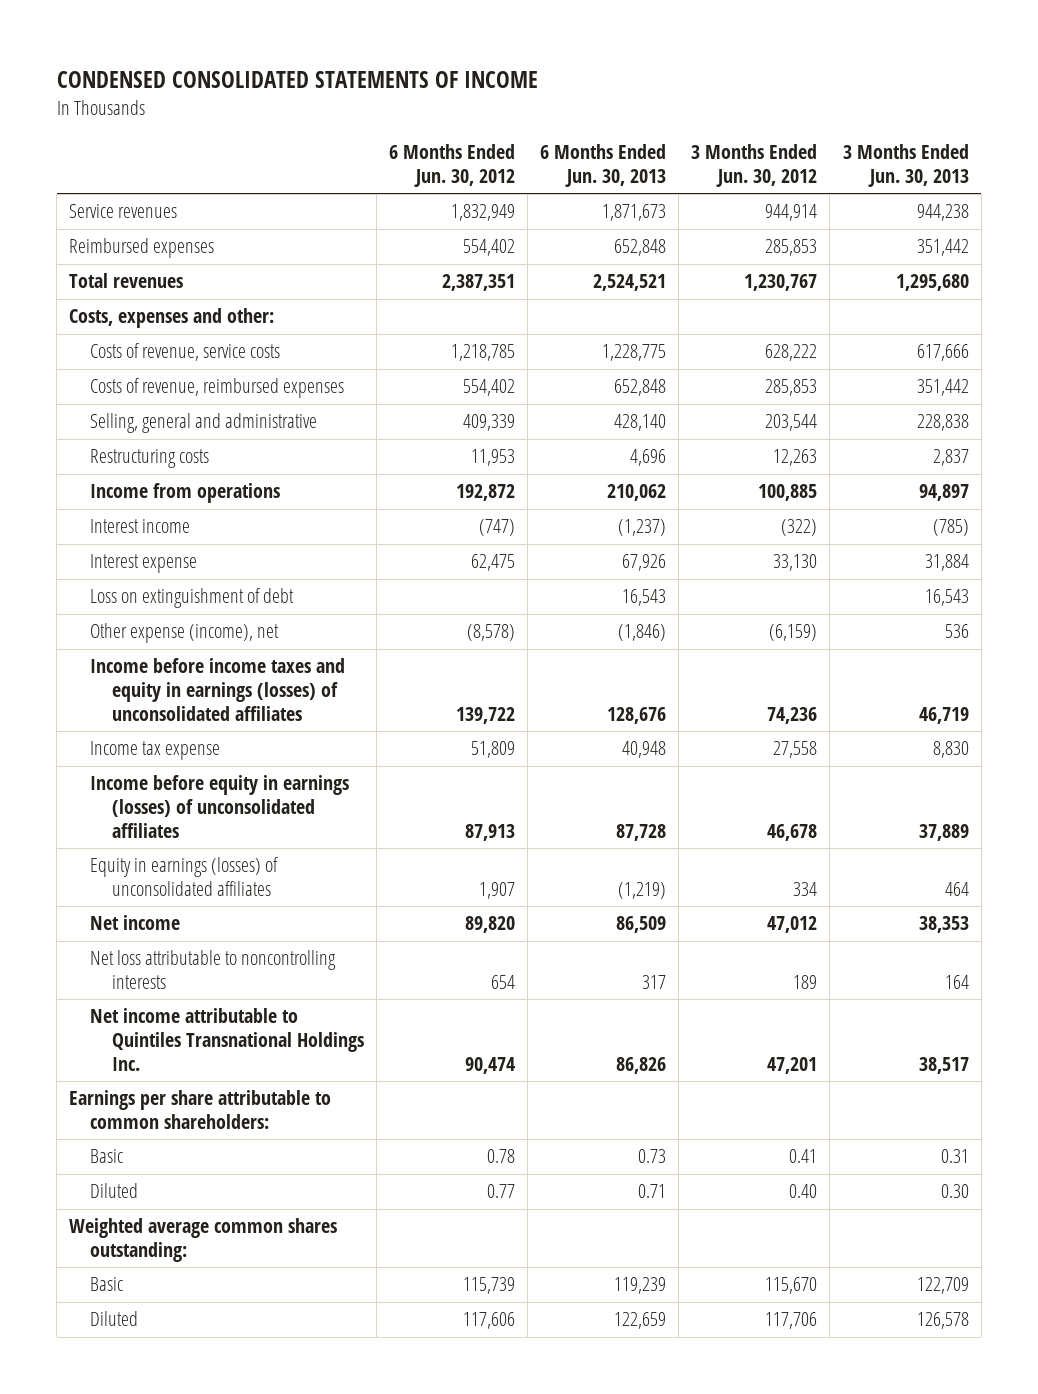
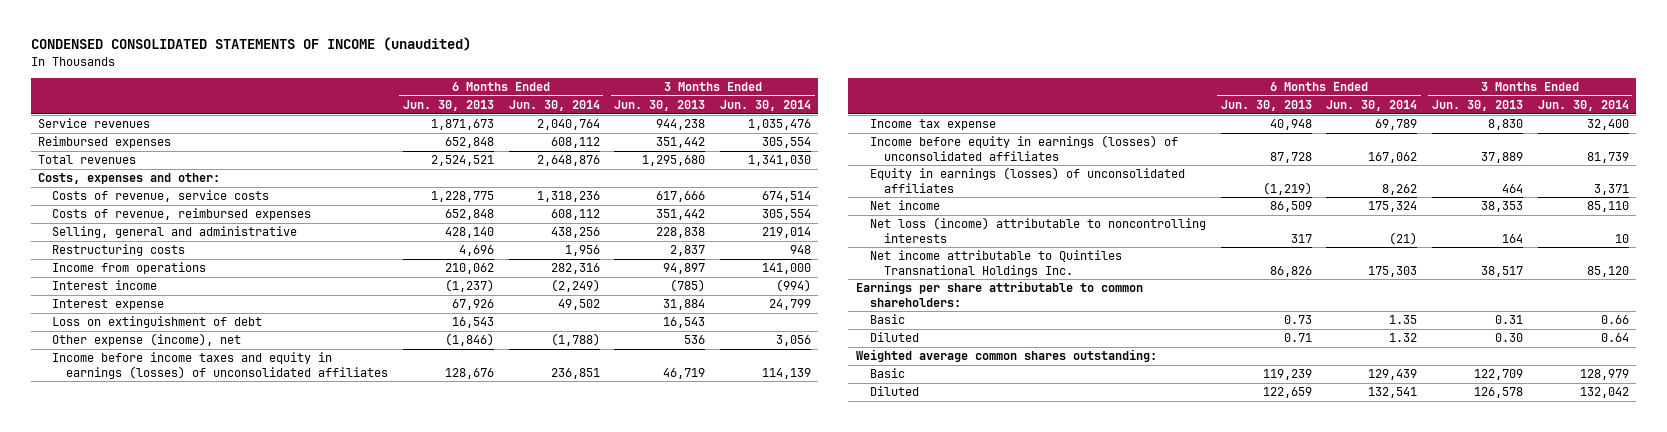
[56,70,538,88] CONDENSED CONSOLIDATED STATEMENTS OF INCOME -> [30,37,471,52] CONDENSED CONSOLIDATED STATEMENTS OF INCOME (unaudited)
[388,144,515,187] 6 Months Ended Jun. 30, 2012 -> none
[691,144,818,187] 3 Months Ended Jun. 30, 2012 -> none
none -> [508,100,600,112] Jun. 30, 2014
none -> [719,100,811,112] Jun. 30, 2014
[90,950,337,990] Net loss attributable to noncontrolling interests -> [869,217,1206,243] Net loss (income) attributable to noncontrolling interests

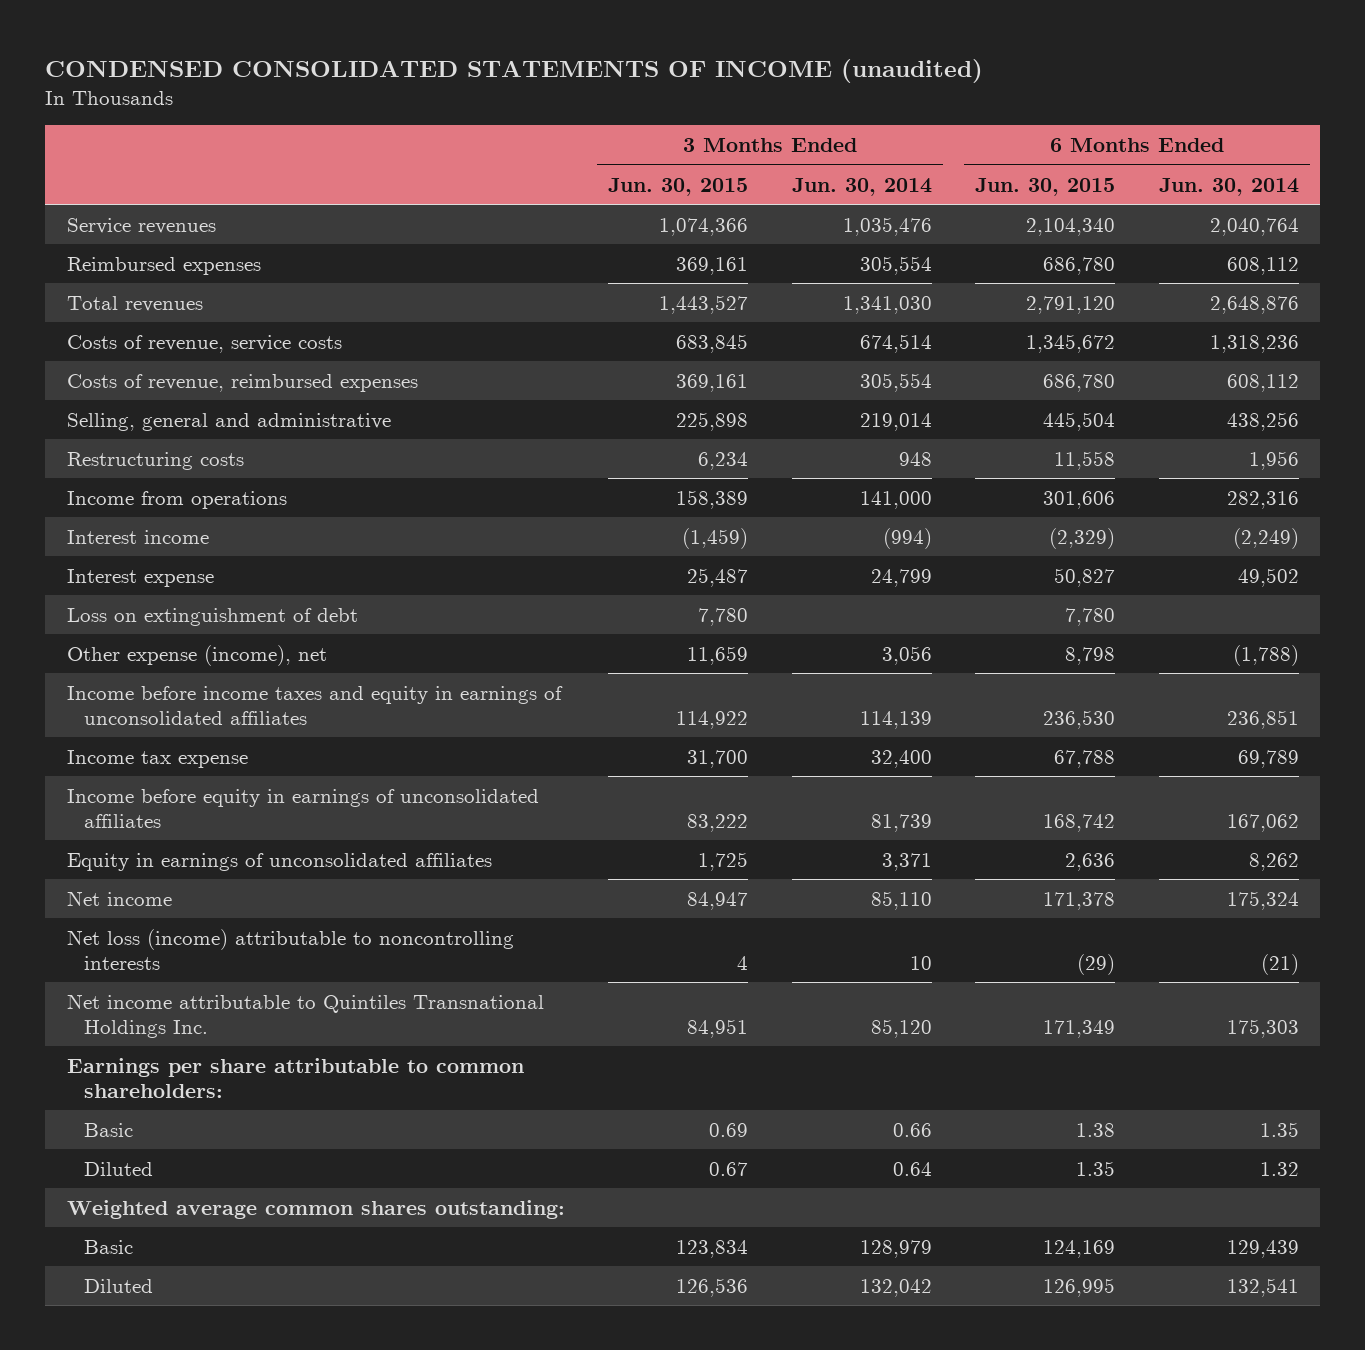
[402,100,494,112] Jun. 30, 2013 -> none
[614,100,706,112] Jun. 30, 2013 -> none
none -> [608,177,749,196] Jun. 30, 2015
none -> [975,177,1116,196] Jun. 30, 2015
[37,173,220,185] Costs, expenses and other: -> none
[52,352,389,379] Income before income taxes and equity in earnings (losses) of unconsolidated affiliates -> [66,685,563,725] Income before income taxes and equity in earnings of unconsolidated affiliates
[869,135,1178,161] Income before equity in earnings (losses) of unconsolidated affiliates -> [66,788,539,828] Income before equity in earnings of unconsolidated affiliates
[869,167,1185,193] Equity in earnings (losses) of unconsolidated affiliates -> [66,852,492,871] Equity in earnings of unconsolidated affiliates

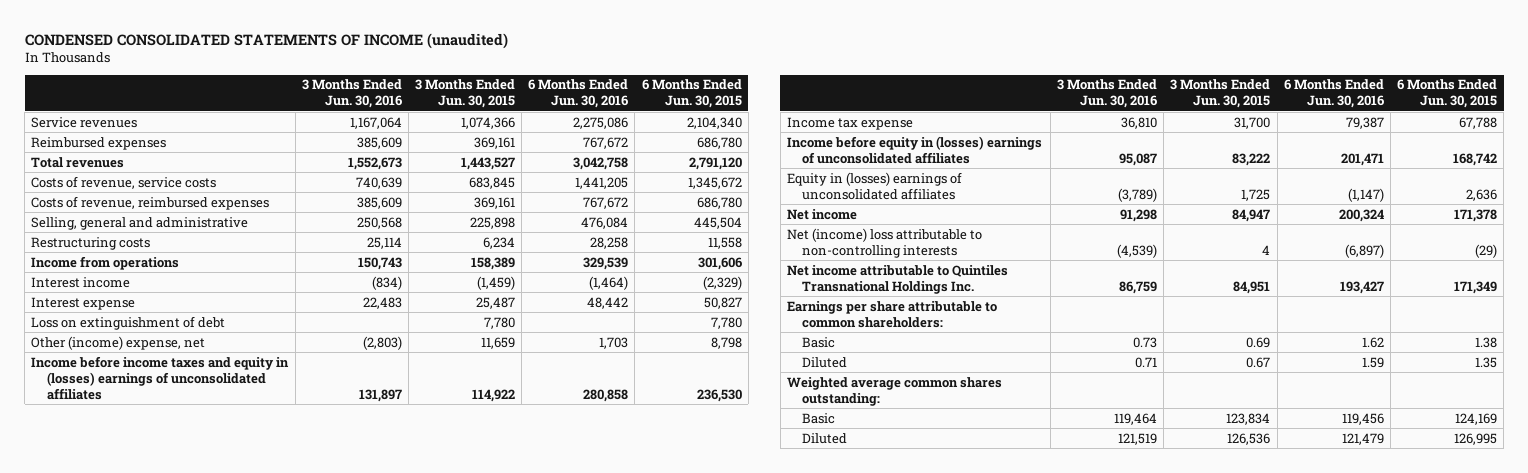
[791,177,932,196] Jun. 30, 2014 -> none
[1158,177,1299,196] Jun. 30, 2014 -> none
none -> [301,79,402,109] 3 Months Ended Jun. 30, 2016
none -> [528,79,629,109] 6 Months Ended Jun. 30, 2016
[66,644,327,666] Other expense (income), net -> [31,335,206,350] Other (income) expense, net
[66,685,563,725] Income before income taxes and equity in earnings of unconsolidated affiliates -> [31,355,290,400] Income before income taxes and equity in (losses) earnings of unconsolidated affiliates
[66,788,539,828] Income before equity in earnings of unconsolidated affiliates -> [786,135,1042,164] Income before equity in (losses) earnings of unconsolidated affiliates
[66,852,492,871] Equity in earnings of unconsolidated affiliates -> [786,171,962,200] Equity in (losses) earnings of unconsolidated affiliates
[66,928,514,970] Net loss (income) attributable to noncontrolling interests -> [786,227,982,258] Net (income) loss attributable to non-controlling interests

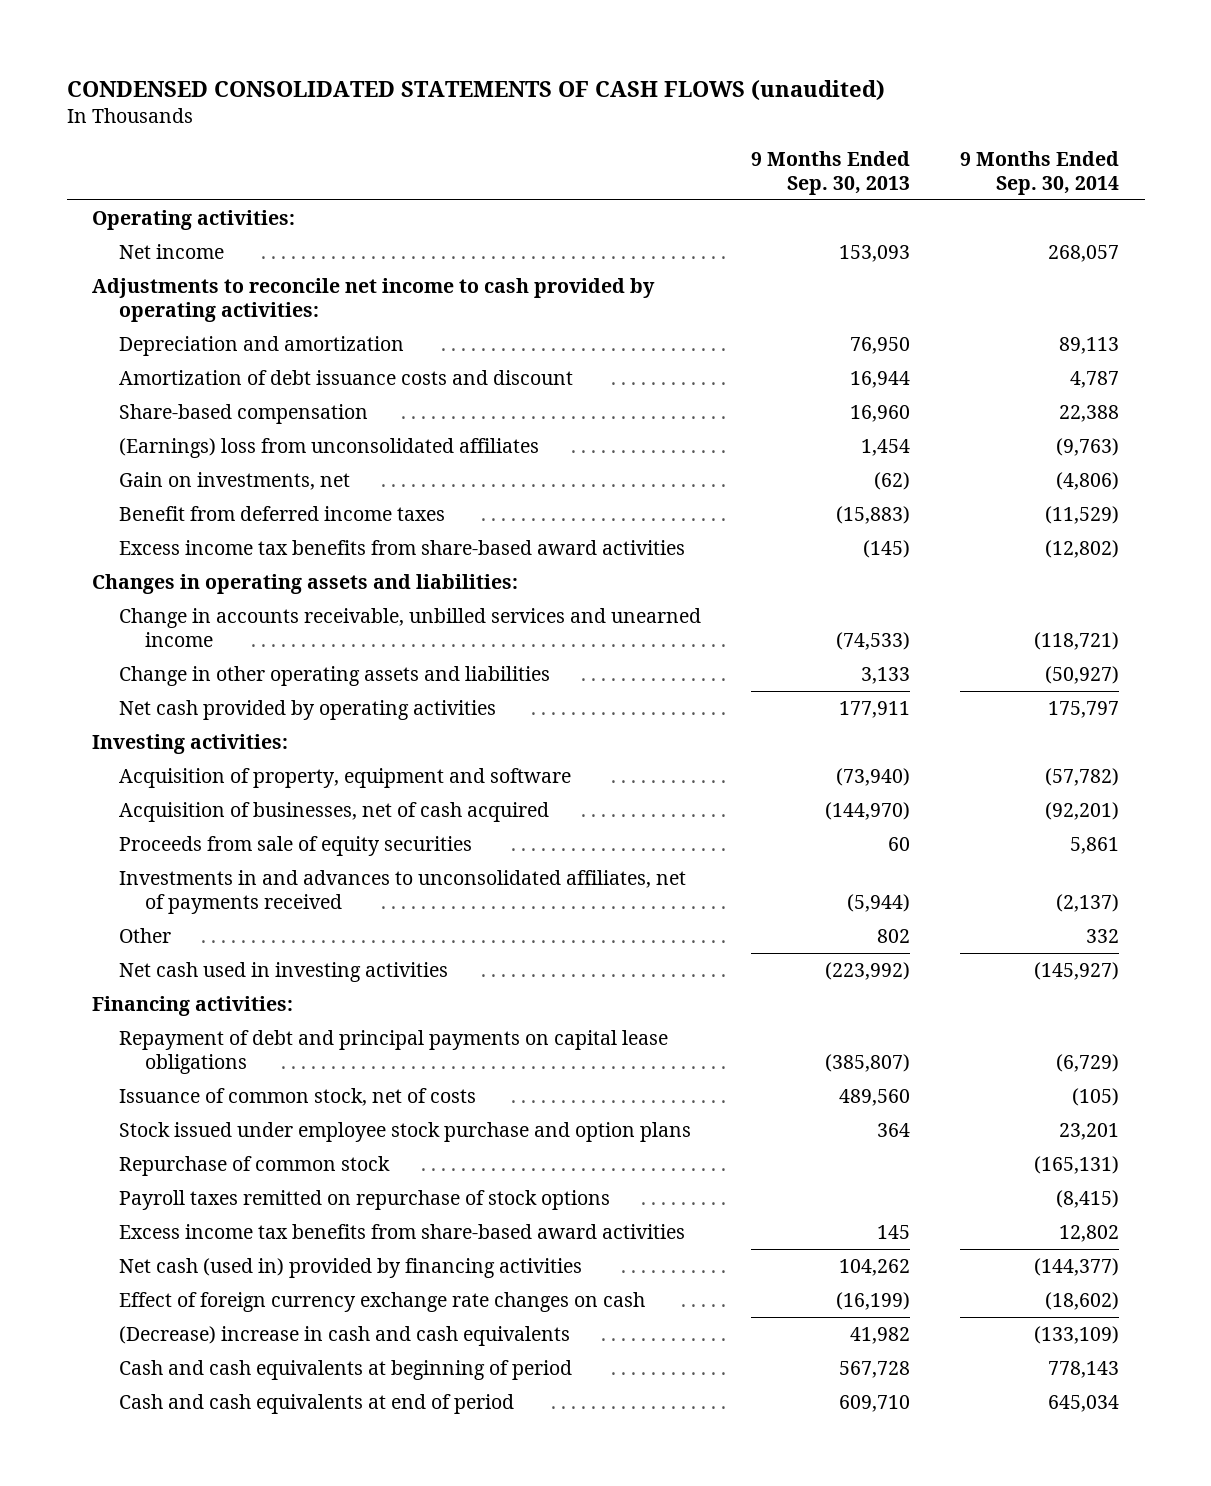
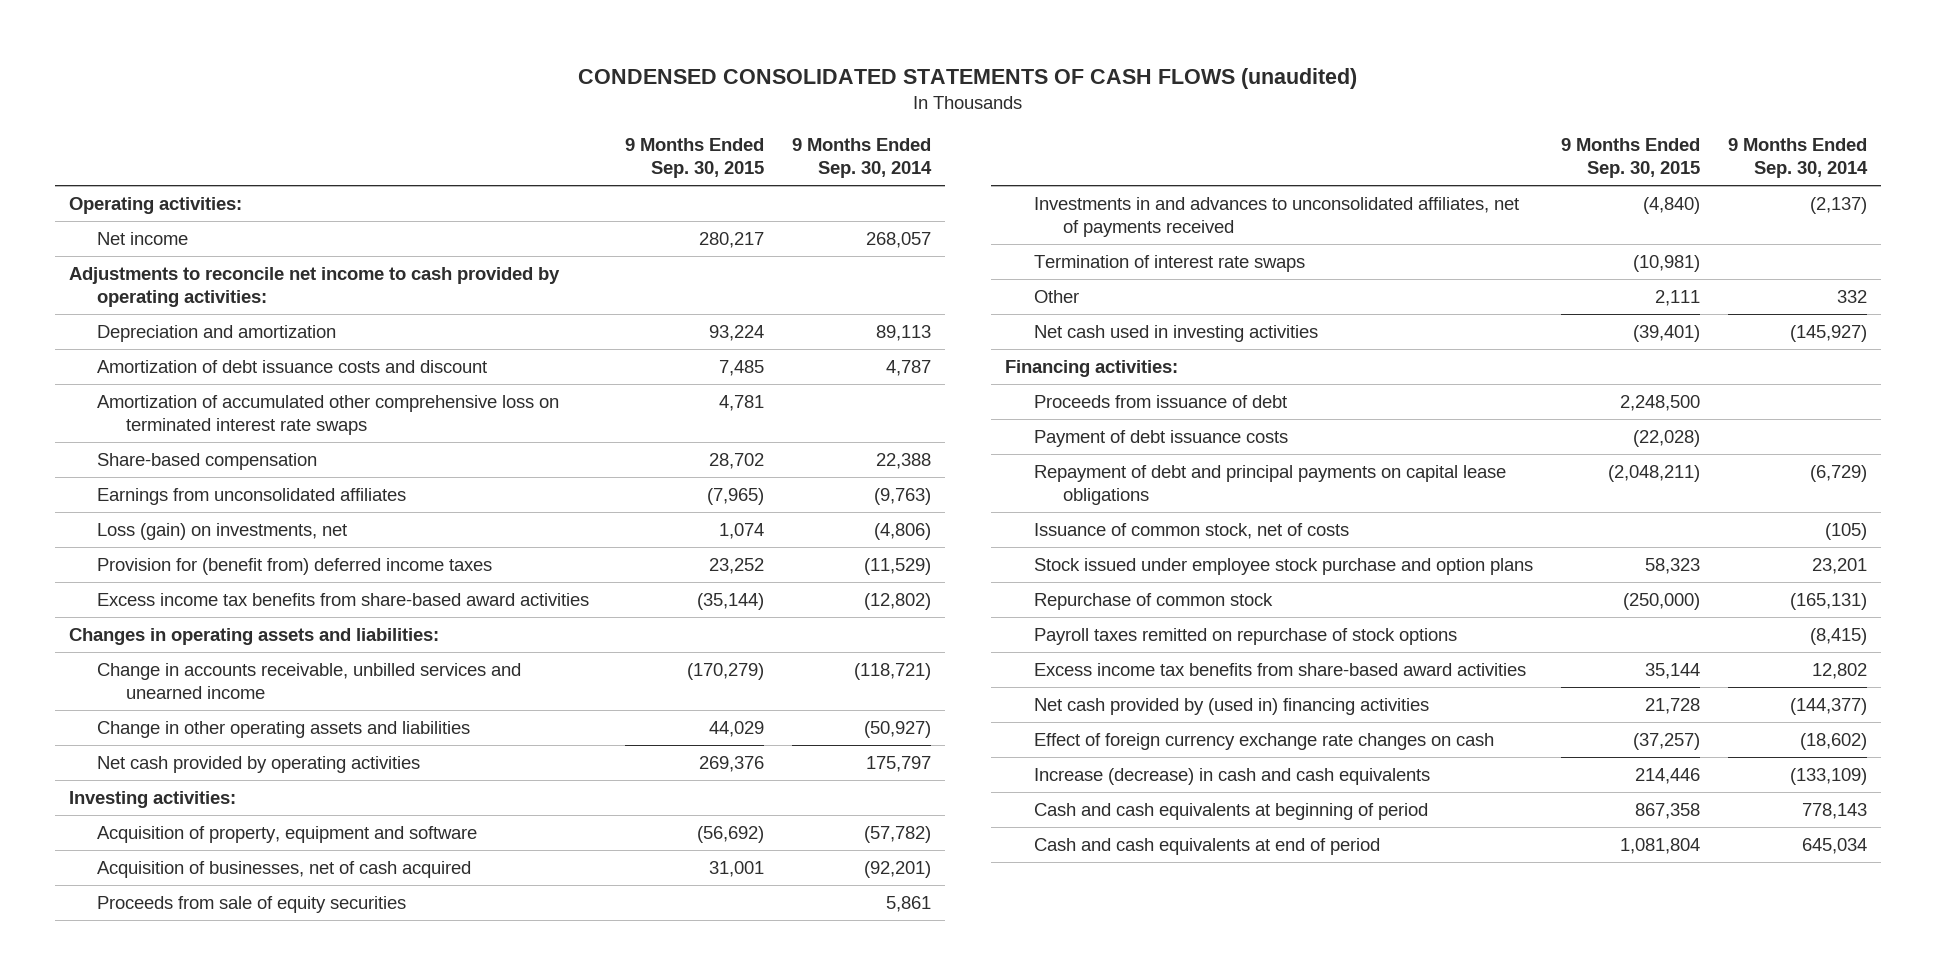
[751,150,911,195] 9 Months Ended Sep. 30, 2013 -> none
none -> [624,138,764,179] 9 Months Ended Sep. 30, 2015
none -> [97,394,560,435] Amortization of accumulated other comprehensive loss on terminated interest rate swaps
[118,437,539,458] (Earnings) loss from unconsolidated affiliates -> [97,487,407,505] Earnings from unconsolidated affiliates
[118,471,350,490] Gain on investments, net -> [97,522,348,540] Loss (gain) on investments, net
[118,505,445,521] Benefit from deferred income taxes -> [97,557,493,575] Provision for (benefit from) deferred income taxes
none -> [1033,254,1305,272] Termination of interest rate swaps
none -> [1033,394,1287,408] Proceeds from issuance of debt
none -> [1033,429,1288,447] Payment of debt issuance costs
[118,1257,582,1278] Net cash (used in) provided by financing activities -> [1033,697,1429,715] Net cash provided by (used in) financing activities
[118,1325,570,1346] (Decrease) increase in cash and cash equivalents -> [1033,767,1430,785] Increase (decrease) in cash and cash equivalents

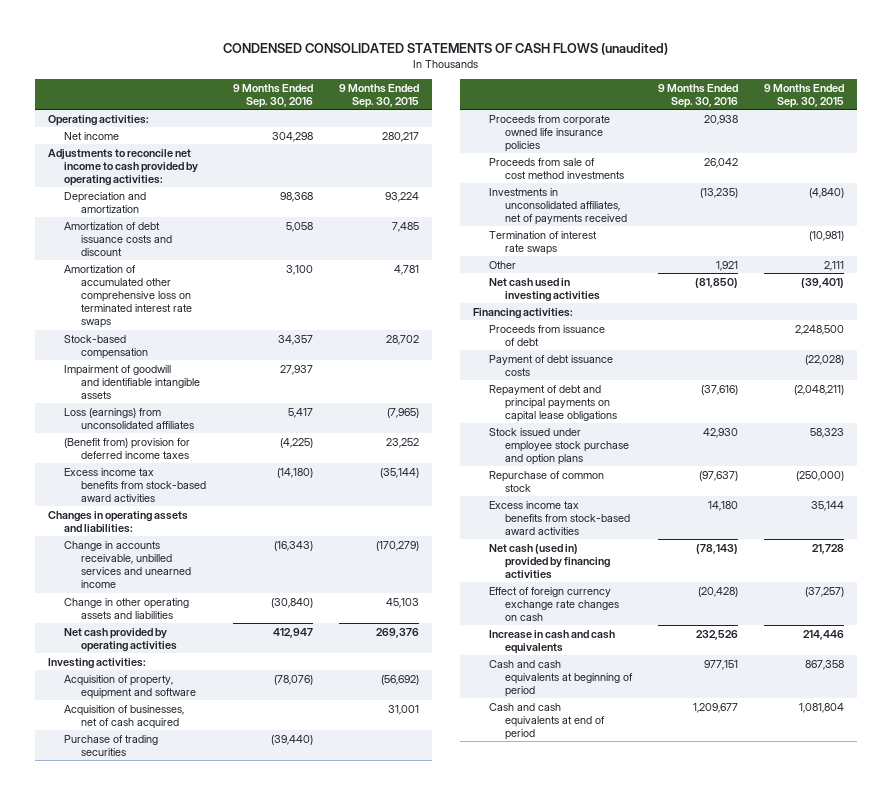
[791,138,932,179] 9 Months Ended Sep. 30, 2014 -> none
none -> [233,83,314,108] 9 Months Ended Sep. 30, 2016
[97,522,348,540] Loss (gain) on investments, net -> none
[97,452,318,470] Share-based compensation -> [64,334,148,359] Stock-based compensation
none -> [64,364,200,399] Impairment of goodwill and identifiable intangible assets
[97,487,407,505] Earnings from unconsolidated affiliates -> [64,407,194,429] Loss (earnings) from unconsolidated affiliates
[97,557,493,575] Provision for (benefit from) deferred income taxes -> [64,437,191,459] (Benefit from) provision for deferred income taxes
[97,592,590,606] Excess income tax benefits from share-based award activities -> [64,467,206,502] Excess income tax benefits from stock-based award activities
[708,720,764,737] 44,029 -> [386,597,420,608] 45,103
[97,895,407,913] Proceeds from sale of equity securities -> none
none -> [64,734,159,756] Purchase of trading securities
none -> [489,114,611,152] Proceeds from corporate owned life insurance policies
none -> [489,157,625,179] Proceeds from sale of cost method investments
[1033,196,1519,237] Investments in and advances to unconsolidated affiliates, net of payments received -> [489,187,628,225] Investments in unconsolidated affiliates, net of payments received
[1033,522,1349,539] Issuance of common stock, net of costs -> none
[1033,627,1457,645] Payroll taxes remitted on repurchase of stock options -> none
[1033,662,1526,676] Excess income tax benefits from share-based award activities -> [489,500,631,535] Excess income tax benefits from stock-based award activities
[1033,697,1429,715] Net cash provided by (used in) financing activities -> [489,543,611,579] Net cash (used in) provided by financing activities
[1033,767,1430,785] Increase (decrease) in cash and cash equivalents -> [489,629,616,654] Increase in cash and cash equivalents

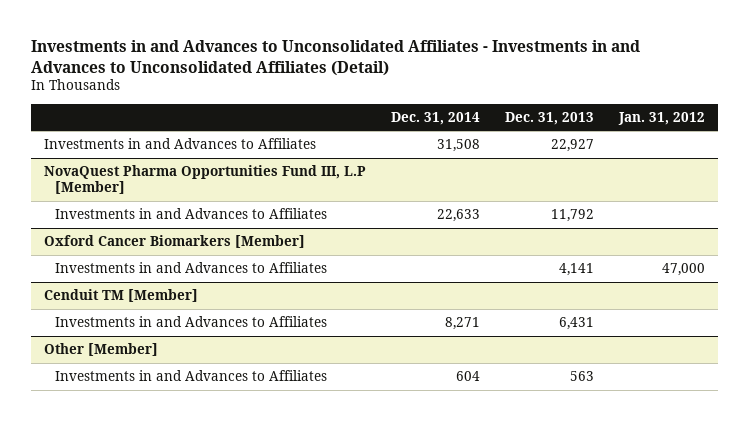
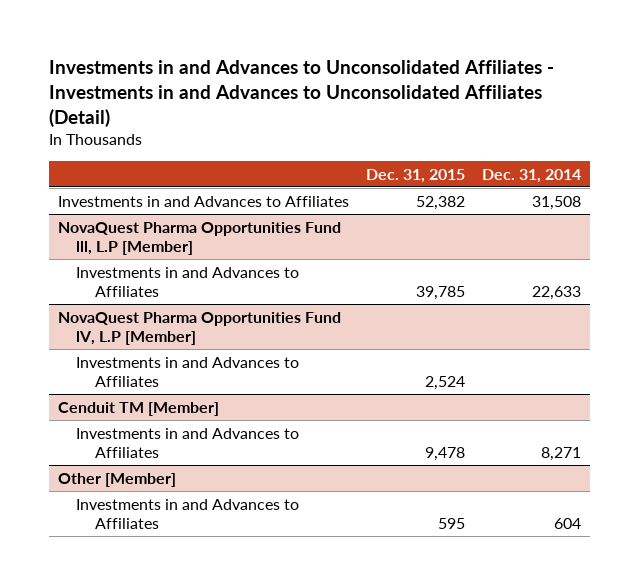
[505,111,595,125] Dec. 31, 2013 -> none
[618,111,706,125] Jan. 31, 2012 -> none
none -> [366,168,466,183] Dec. 31, 2015
[43,165,366,195] NovaQuest Pharma Opportunities Fund III, L.P [Member] -> [57,221,341,256] NovaQuest Pharma Opportunities Fund lll, L.P [Member]
[43,235,305,249] Oxford Cancer Biomarkers [Member] -> none
none -> [57,311,341,346] NovaQuest Pharma Opportunities Fund lV, L.P [Member]

